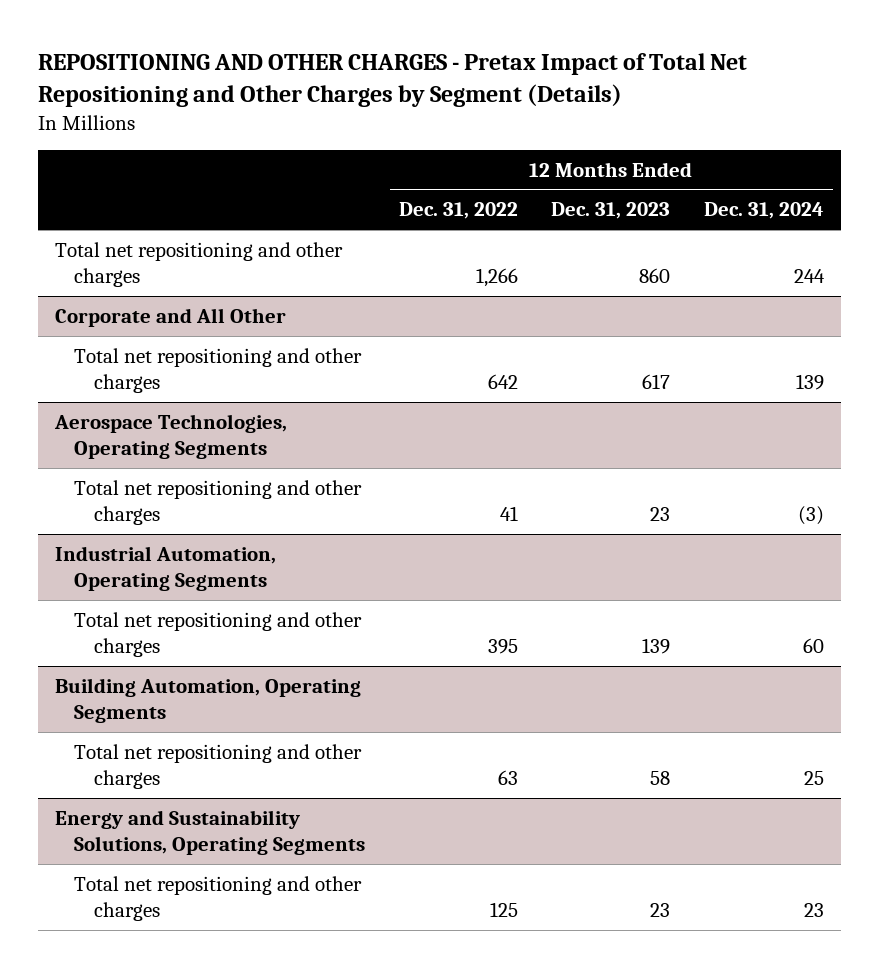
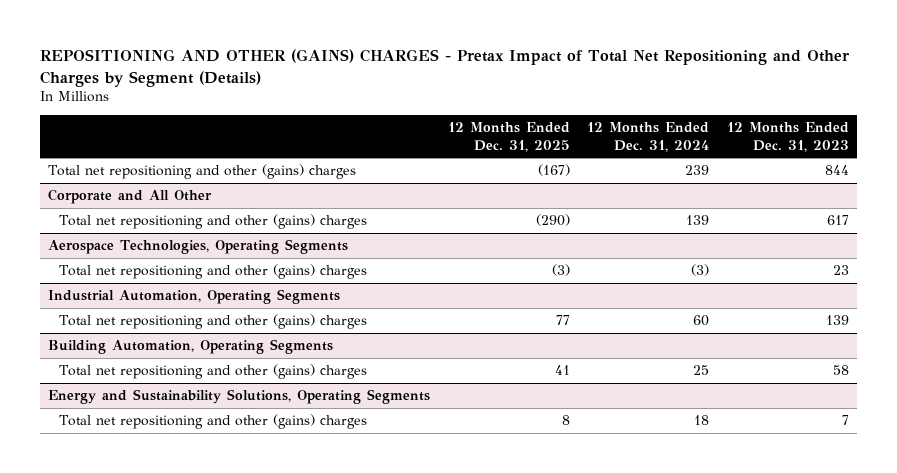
[38,52,748,107] REPOSITIONING AND OTHER CHARGES - Pretax Impact of Total Net Repositioning and Other Charges by Segment (Details) -> [39,49,850,87] REPOSITIONING AND OTHER (GAINS) CHARGES - Pretax Impact of Total Net Repositioning and Other Charges by Segment (Details)
[398,202,518,220] Dec. 31, 2022 -> none
none -> [447,122,570,152] 12 Months Ended Dec. 31, 2025
[54,241,343,287] Total net repositioning and other charges -> [48,164,357,180] Total net repositioning and other (gains) charges
[639,267,671,283] 860 -> [824,165,849,176] 844
[794,268,826,283] 244 -> [685,165,710,176] 239
[74,347,363,393] Total net repositioning and other charges -> [59,214,368,230] Total net repositioning and other (gains) charges
[74,479,363,525] Total net repositioning and other charges -> [59,264,368,280] Total net repositioning and other (gains) charges
[74,611,363,657] Total net repositioning and other charges -> [59,314,368,330] Total net repositioning and other (gains) charges
[74,743,363,789] Total net repositioning and other charges -> [59,364,368,380] Total net repositioning and other (gains) charges
[74,875,363,921] Total net repositioning and other charges -> [59,414,368,430] Total net repositioning and other (gains) charges
[650,902,671,917] 23 -> [841,415,849,426] 7
[804,902,825,917] 23 -> [694,415,710,426] 18

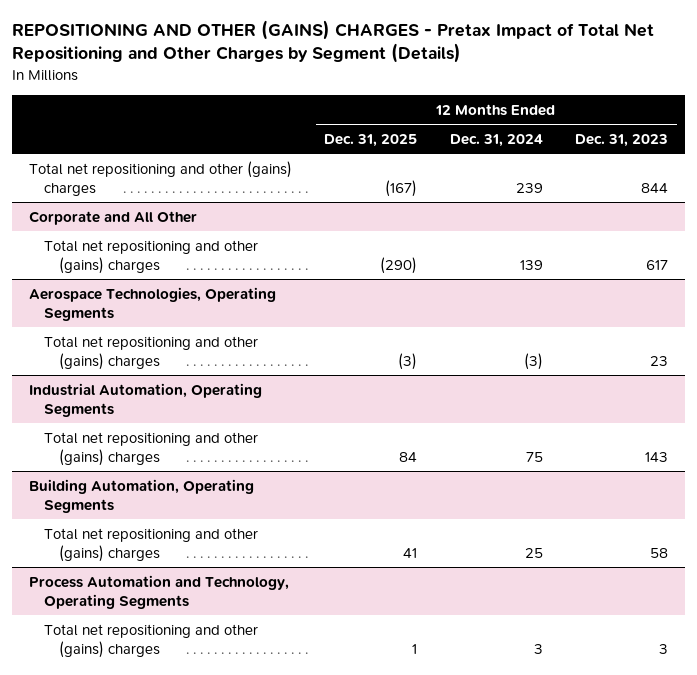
[555,315,570,326] 77 -> [399,451,418,462] 84
[693,315,710,327] 60 -> [525,451,543,462] 75
[825,315,849,326] 139 -> [645,451,669,462] 143
[48,389,431,405] Energy and Sustainability Solutions, Operating Segments -> none
none -> [28,574,289,609] Process Automation and Technology, Operating Segments
[561,415,570,426] 8 -> [412,643,418,654] 1
[694,415,710,426] 18 -> [533,643,543,654] 3
[841,415,849,426] 7 -> [659,643,669,654] 3

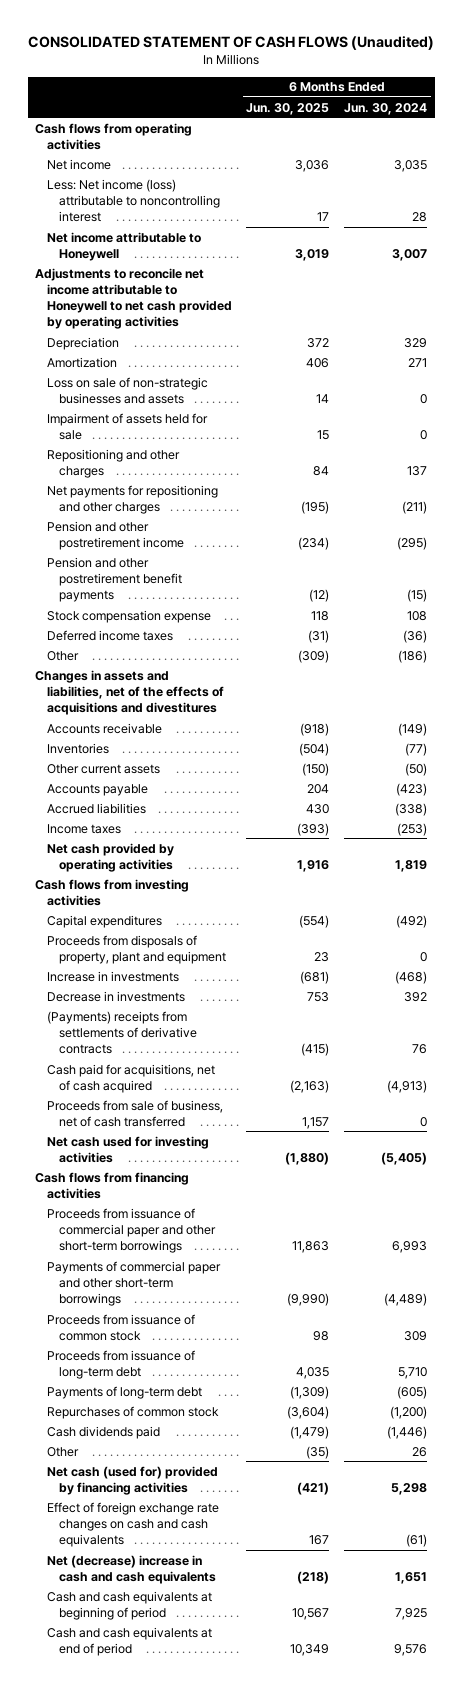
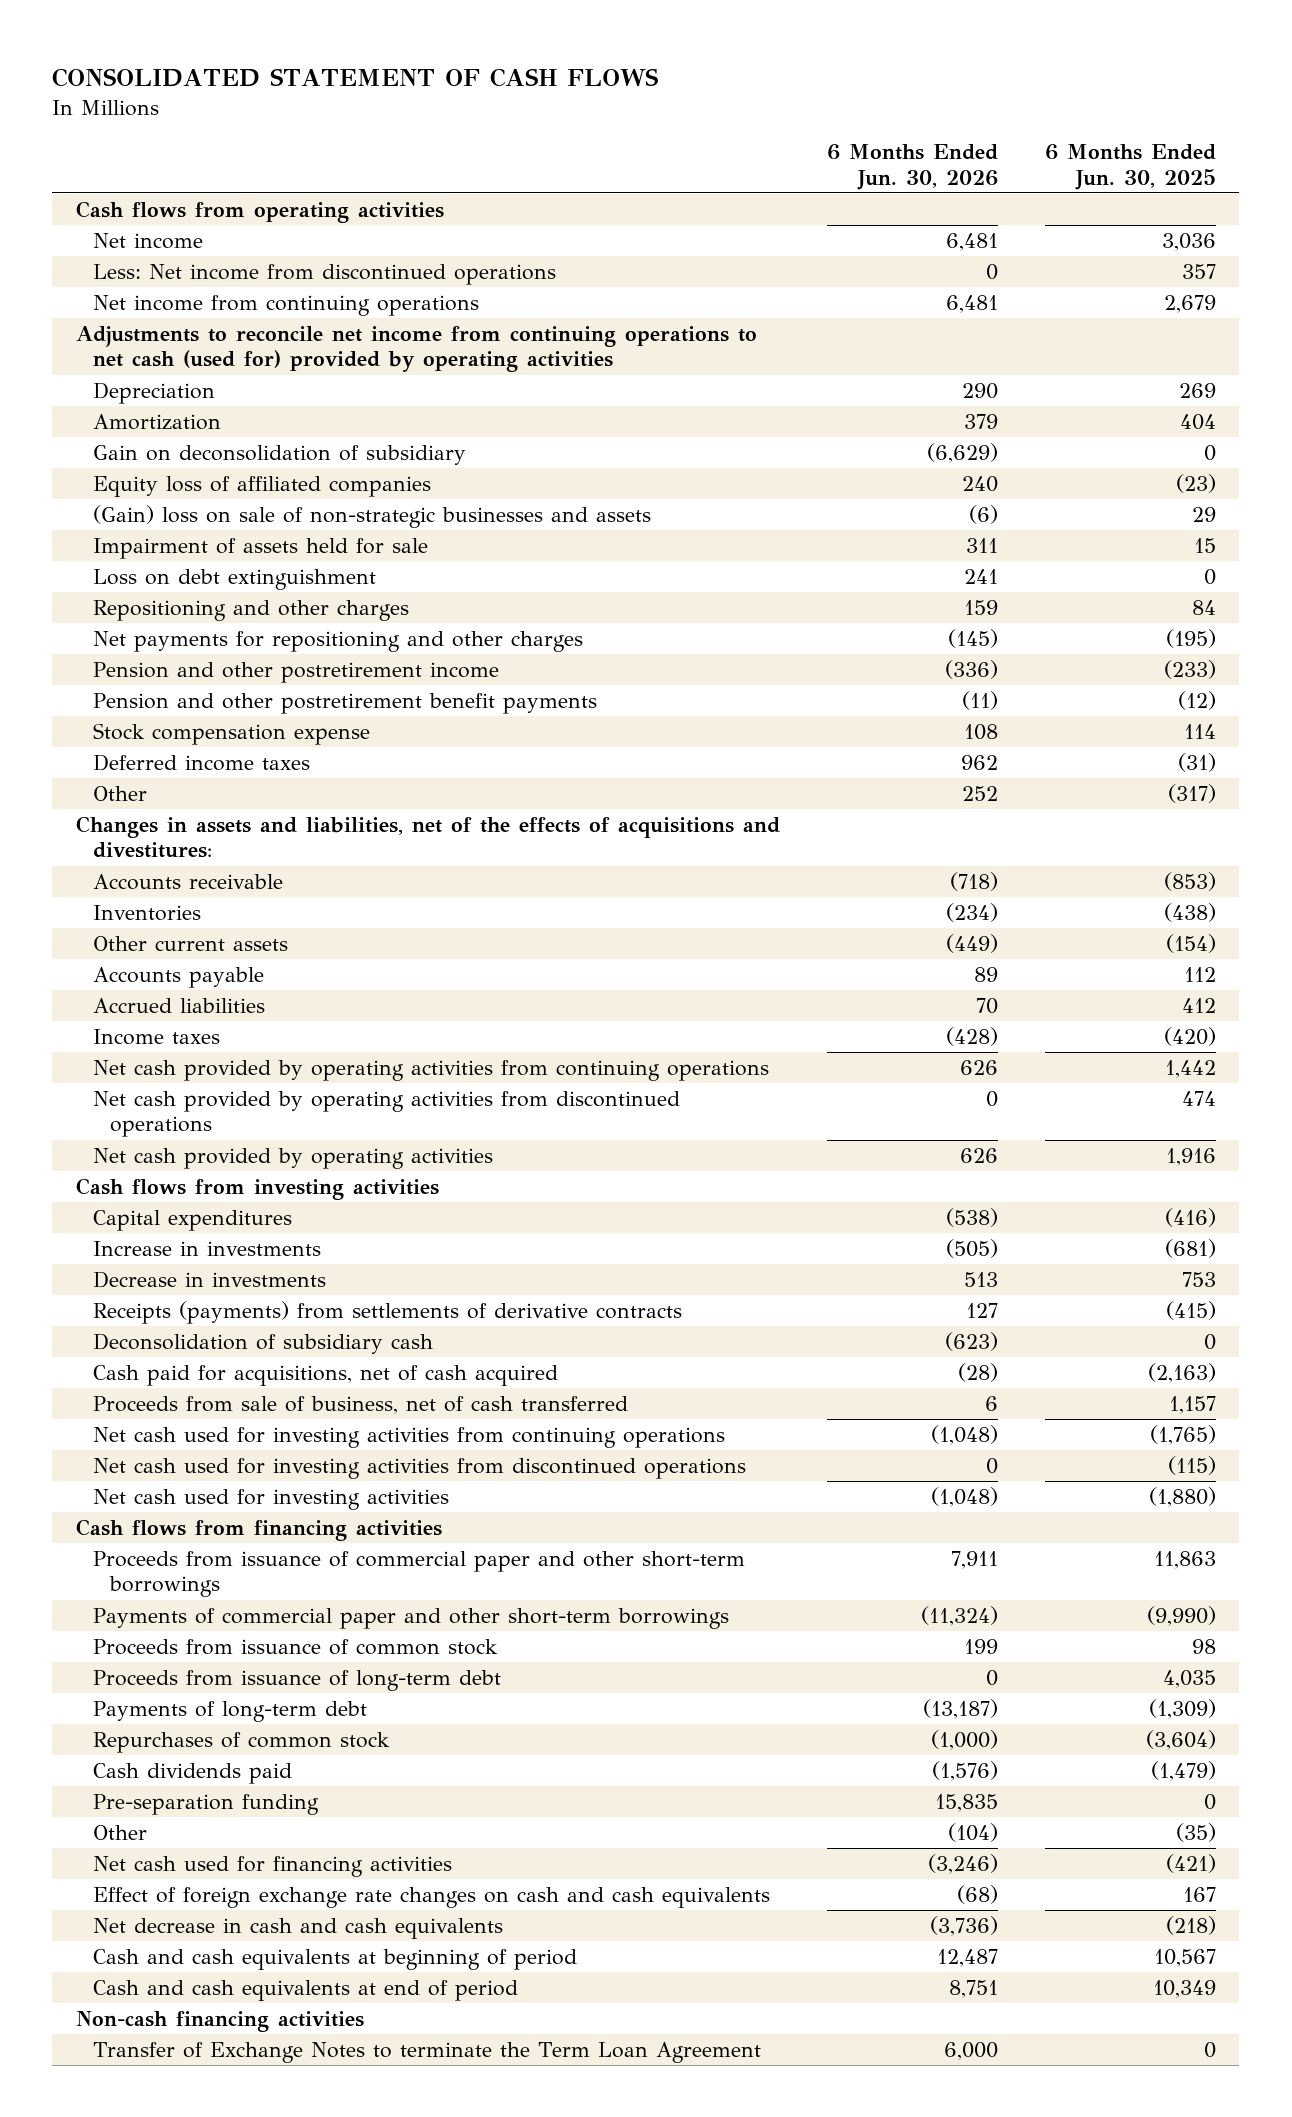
[28,36,435,51] CONSOLIDATED STATEMENT OF CASH FLOWS (Unaudited) -> [52,67,659,87] CONSOLIDATED STATEMENT OF CASH FLOWS
[344,102,428,115] Jun. 30, 2024 -> none
none -> [826,144,998,190] 6 Months Ended Jun. 30, 2026
[46,178,220,223] Less: Net income (loss) attributable to noncontrolling interest -> none
[46,231,201,261] Net income attributable to Honeywell -> none
none -> [93,264,557,286] Less: Net income from discontinued operations
none -> [93,295,480,317] Net income from continuing operations
[34,267,232,330] Adjustments to reconcile net income attributable to Honeywell to net cash provided by operating activities -> [75,326,757,373] Adjustments to reconcile net income from continuing operations to net cash (used for) provided by operating activities
[307,337,330,348] 372 -> [1178,383,1216,399] 269
[306,357,330,368] 406 -> [1179,414,1216,431] 404
none -> [93,445,467,466] Gain on deconsolidation of subsidiary
none -> [93,476,432,498] Equity loss of affiliated companies
[46,376,208,404] Loss on sale of non-strategic businesses and assets -> [93,505,652,529] (Gain) loss on sale of non-strategic businesses and assets
[316,393,330,403] 14 -> [1191,507,1216,523] 29
none -> [93,569,377,591] Loss on debt extinguishment
[298,536,330,550] (234) -> [1163,660,1216,680] (233)
[311,610,330,621] 118 -> [1183,724,1216,740] 114
[298,649,330,663] (309) -> [1167,784,1216,804] (317)
[34,669,224,716] Changes in assets and liabilities, net of the effects of acquisitions and divestitures -> [75,816,780,859] Changes in assets and liabilities, net of the effects of acquisitions and divestitures:
[300,722,330,736] (918) -> [1163,872,1216,892] (853)
[299,742,330,756] (504) -> [1163,903,1216,923] (438)
[302,762,330,776] (150) -> [1165,934,1216,954] (154)
[307,783,330,794] 204 -> [1183,967,1216,983] 112
[306,803,330,814] 430 -> [1181,998,1216,1014] 412
[297,822,330,836] (393) -> [1163,1027,1216,1047] (420)
none -> [93,1060,770,1082] Net cash provided by operating activities from continuing operations
none -> [93,1091,681,1138] Net cash provided by operating activities from discontinued operations
[46,934,226,964] Proceeds from disposals of property, plant and equipment -> none
[299,914,330,928] (554) -> [1164,1208,1216,1228] (416)
[46,1010,197,1055] (Payments) receipts from settlements of derivative contracts -> [93,1301,683,1325] Receipts (payments) from settlements of derivative contracts
none -> [93,1333,434,1355] Deconsolidation of subsidiary cash
none -> [93,1427,726,1449] Net cash used for investing activities from continuing operations
none -> [93,1458,747,1480] Net cash used for investing activities from discontinued operations
none -> [93,1794,320,1816] Pre-separation funding
[46,1465,218,1495] Net cash (used for) provided by financing activities -> [93,1856,453,1878] Net cash used for financing activities
[46,1554,216,1584] Net (decrease) increase in cash and cash equivalents -> [93,1918,504,1940] Net decrease in cash and cash equivalents
none -> [75,2011,364,2033] Non-cash financing activities
none -> [93,2042,762,2064] Transfer of Exchange Notes to terminate the Term Loan Agreement

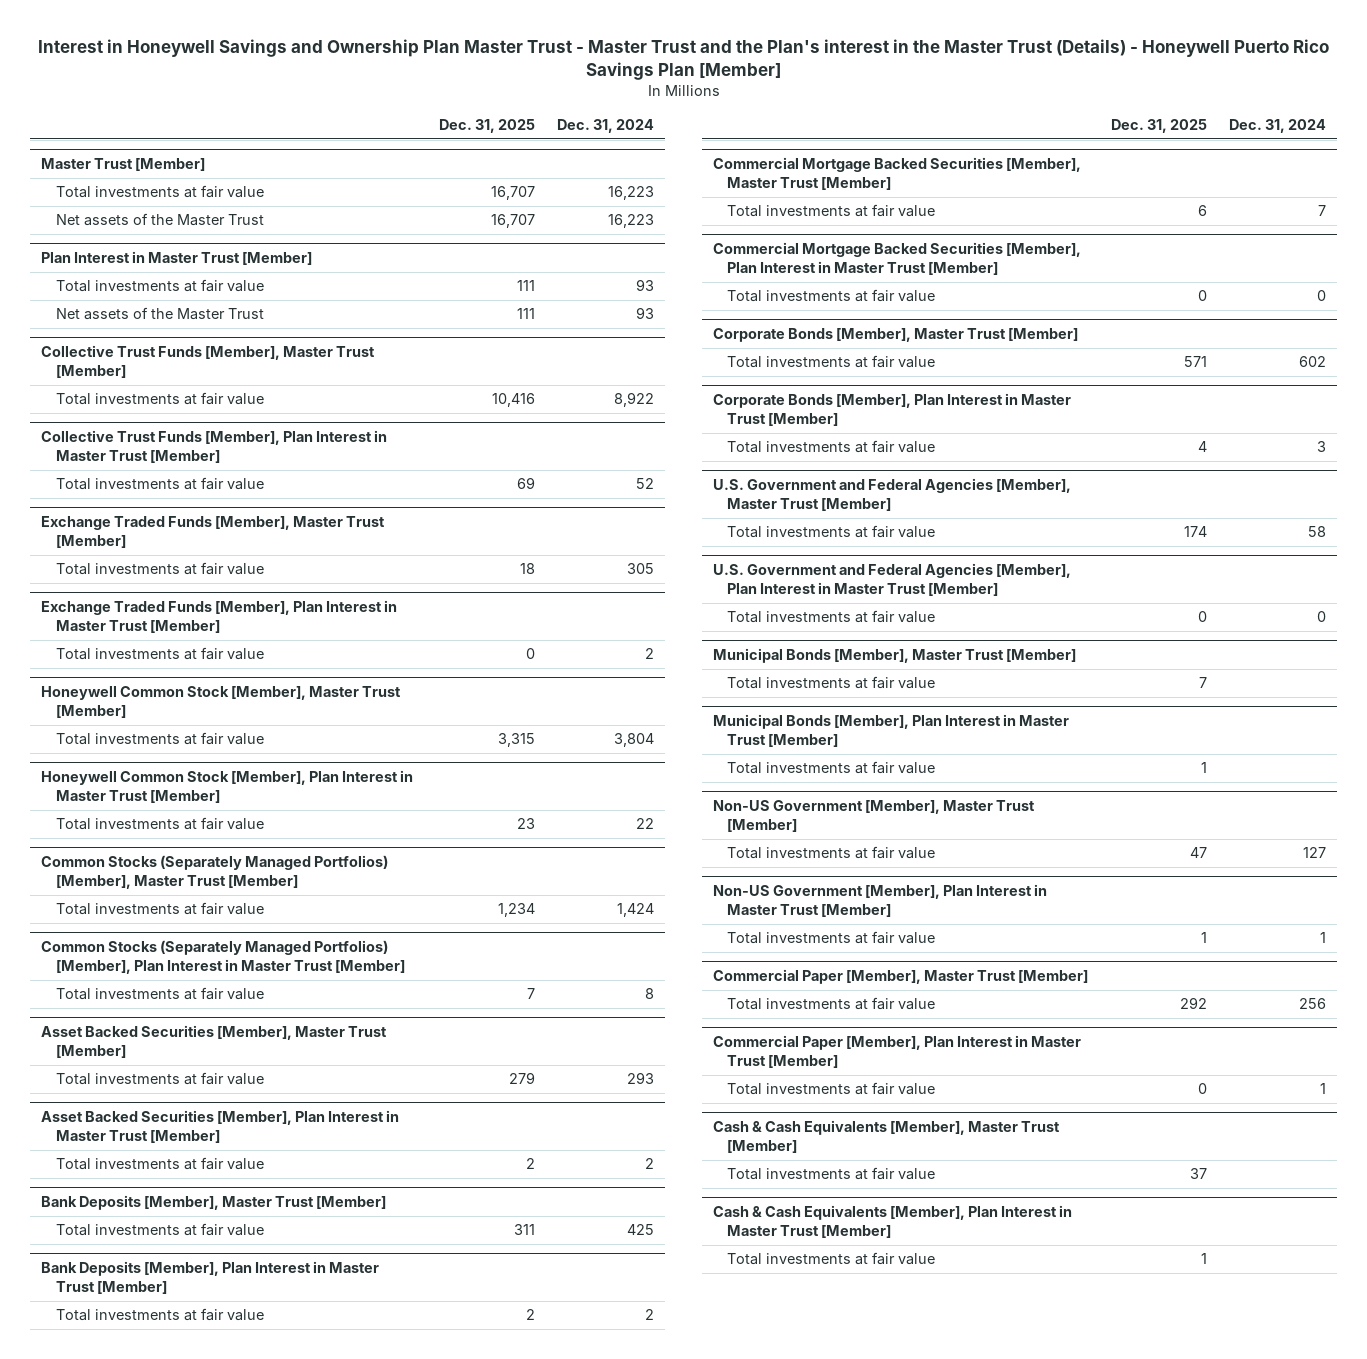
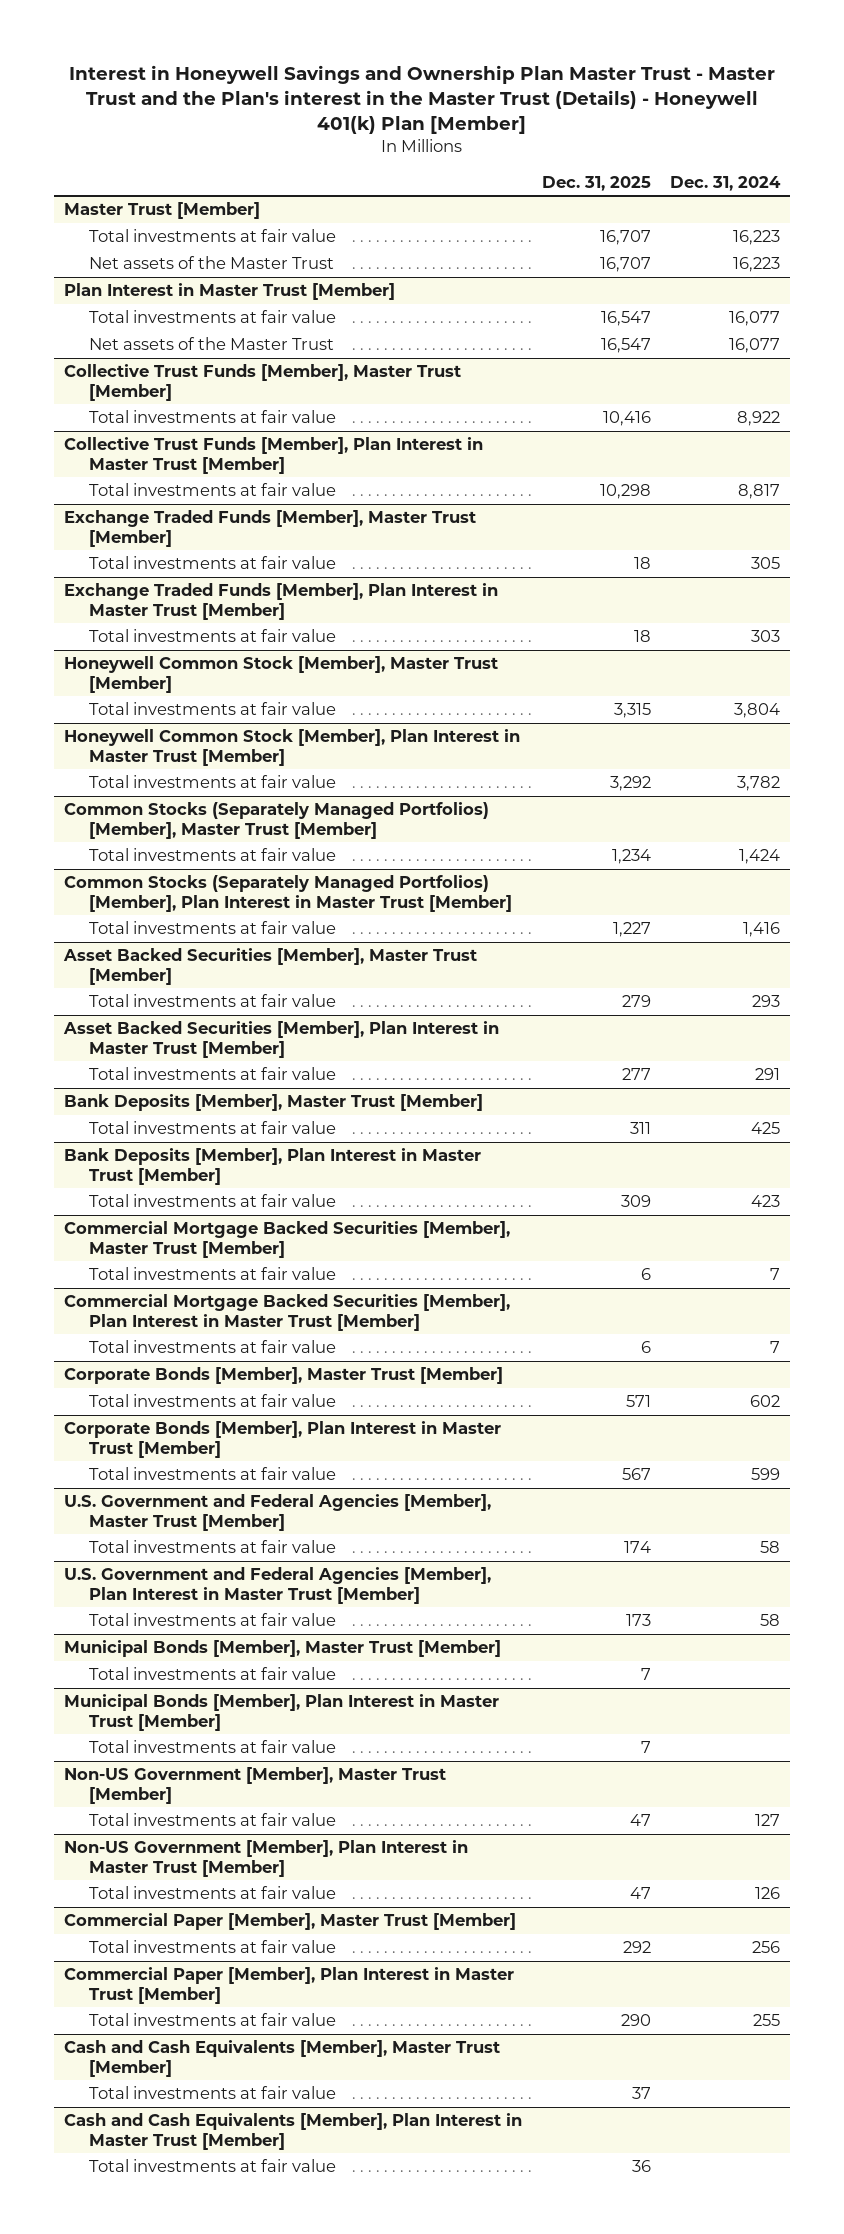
[37,39,1329,81] Interest in Honeywell Savings and Ownership Plan Master Trust - Master Trust and the Plan's interest in the Master Trust (Details) - Honeywell Puerto Rico Savings Plan [Member] -> [69,64,776,135] Interest in Honeywell Savings and Ownership Plan Master Trust - Master Trust and the Plan's interest in the Master Trust (Details) - Honeywell 401(k) Plan [Member]
[516,280,535,292] 111 -> [600,311,651,327] 16,547
[636,279,655,292] 93 -> [729,311,781,327] 16,077
[516,308,535,320] 111 -> [600,338,651,354] 16,547
[636,307,655,320] 93 -> [729,338,781,354] 16,077
[516,477,535,490] 69 -> [599,484,651,500] 10,298
[636,478,655,490] 52 -> [738,484,781,500] 8,817
[525,648,535,660] 0 -> [633,630,651,643] 18
[645,648,655,660] 2 -> [751,630,781,643] 303
[516,818,535,830] 23 -> [609,776,651,792] 3,292
[636,818,655,830] 22 -> [737,776,781,792] 3,782
[526,988,535,1000] 7 -> [612,922,651,938] 1,227
[645,988,655,1000] 8 -> [743,922,781,938] 1,416
[525,1158,535,1170] 2 -> [621,1068,651,1081] 277
[645,1158,655,1170] 2 -> [755,1068,781,1081] 291
[525,1309,535,1321] 2 -> [620,1195,651,1208] 309
[645,1309,655,1321] 2 -> [751,1195,781,1208] 423
[1197,290,1207,302] 0 -> [640,1341,651,1354] 6
[1316,290,1326,302] 0 -> [770,1341,781,1354] 7
[1197,441,1207,453] 4 -> [621,1468,651,1481] 567
[1316,441,1326,453] 3 -> [751,1468,781,1481] 599
[1197,611,1207,623] 0 -> [625,1614,651,1627] 173
[1316,611,1326,623] 0 -> [760,1614,781,1627] 58
[1200,762,1207,774] 1 -> [640,1741,651,1754] 7
[1200,932,1207,944] 1 -> [629,1887,651,1900] 47
[1319,932,1326,944] 1 -> [755,1887,781,1900] 126
[1197,1083,1207,1095] 0 -> [620,2014,651,2027] 290
[1319,1083,1326,1095] 1 -> [753,2014,781,2027] 255
[713,1119,1061,1153] Cash & Cash Equivalents [Member], Master Trust [Member] -> [64,2040,501,2077] Cash and Cash Equivalents [Member], Master Trust [Member]
[713,1204,1073,1238] Cash & Cash Equivalents [Member], Plan Interest in Master Trust [Member] -> [64,2113,523,2150] Cash and Cash Equivalents [Member], Plan Interest in Master Trust [Member]
[1200,1253,1207,1265] 1 -> [631,2160,651,2173] 36

